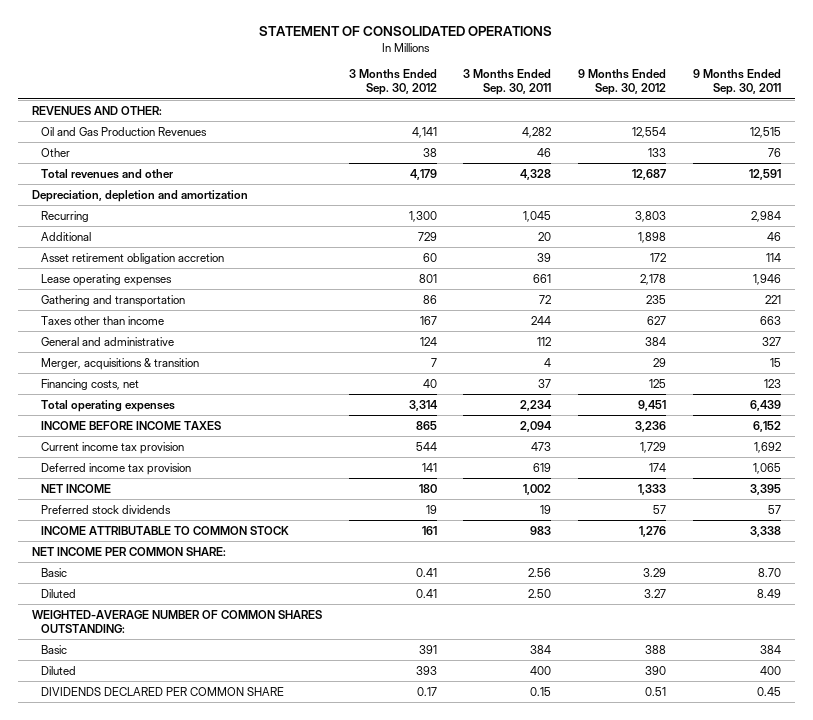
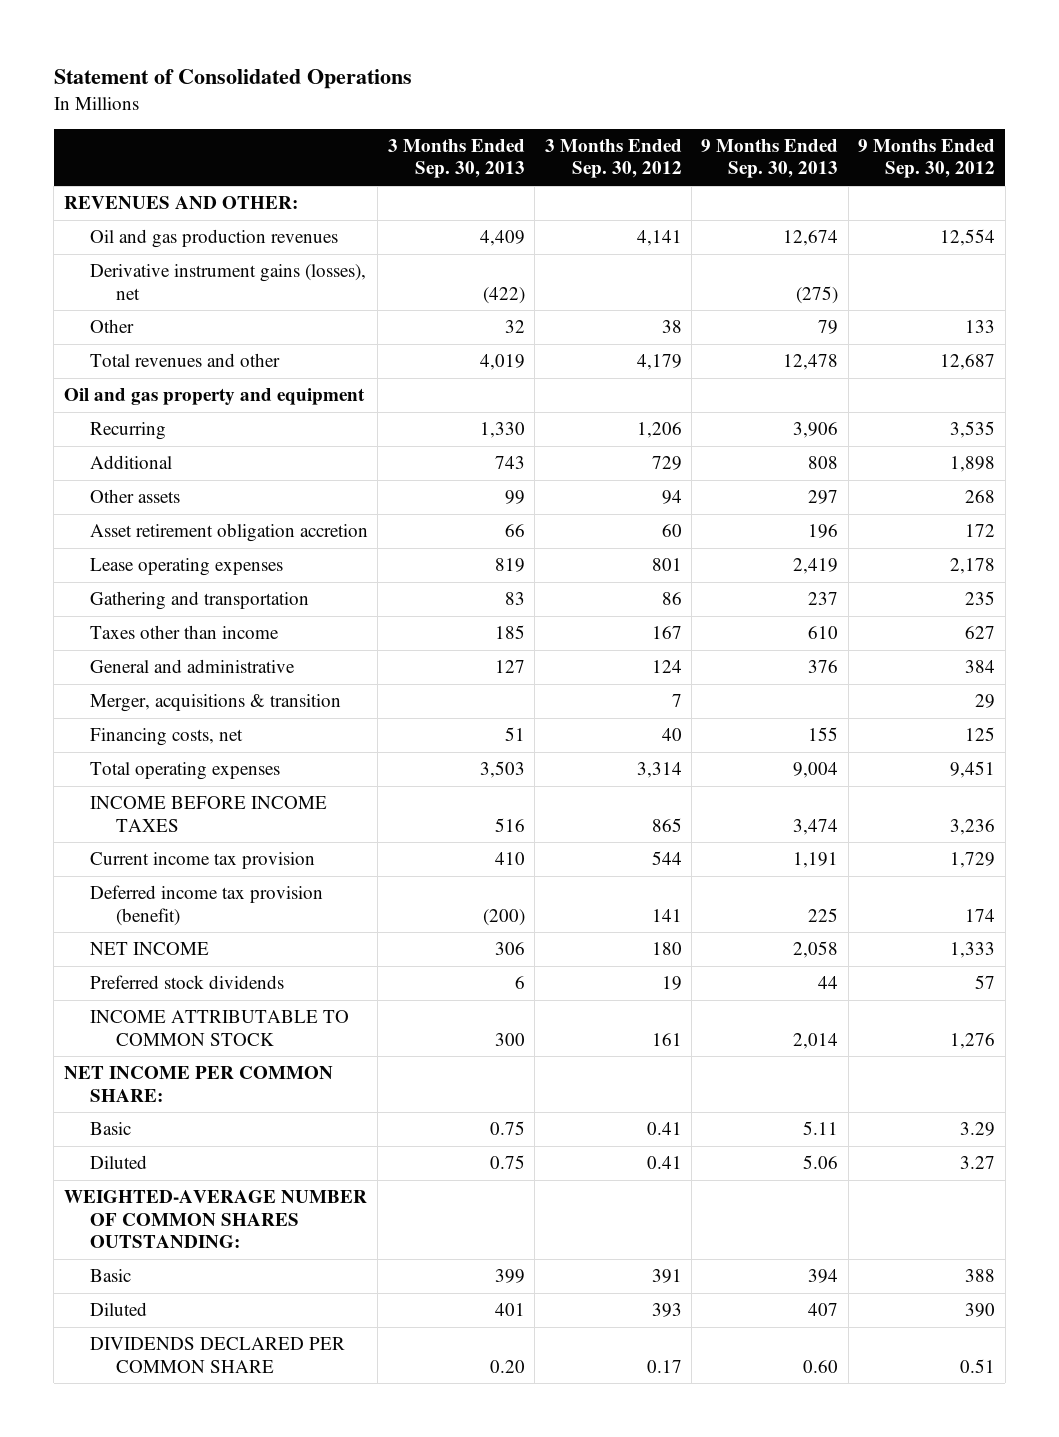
[259,26,553,37] STATEMENT OF CONSOLIDATED OPERATIONS -> [53,68,412,89] Statement of Consolidated Operations
[463,69,552,96] 3 Months Ended Sep. 30, 2011 -> none
[693,69,782,96] 9 Months Ended Sep. 30, 2011 -> none
none -> [387,139,525,179] 3 Months Ended Sep. 30, 2013
none -> [701,139,839,179] 9 Months Ended Sep. 30, 2013
[40,126,207,136] Oil and Gas Production Revenues -> [90,229,339,249] Oil and gas production revenues
none -> [90,264,367,300] Derivative instrument gains (losses), net
[31,189,248,202] Depreciation, depletion and amortization -> none
none -> [63,388,365,406] Oil and gas property and equipment
[408,210,437,222] 1,300 -> [636,422,682,439] 1,206
[635,210,667,222] 3,803 -> [950,421,996,439] 3,535
none -> [90,489,181,504] Other assets
[40,462,191,475] Deferred income tax provision -> [90,885,324,926] Deferred income tax provision (benefit)

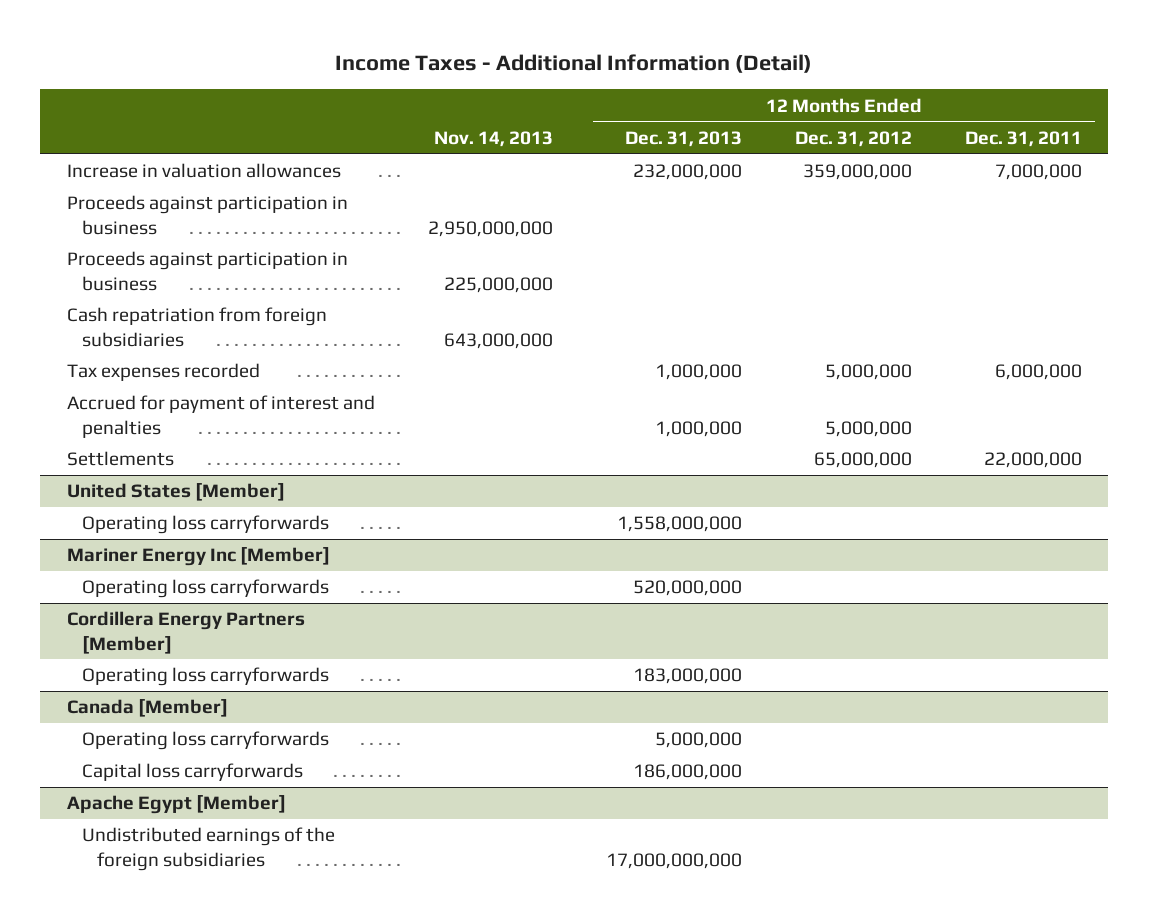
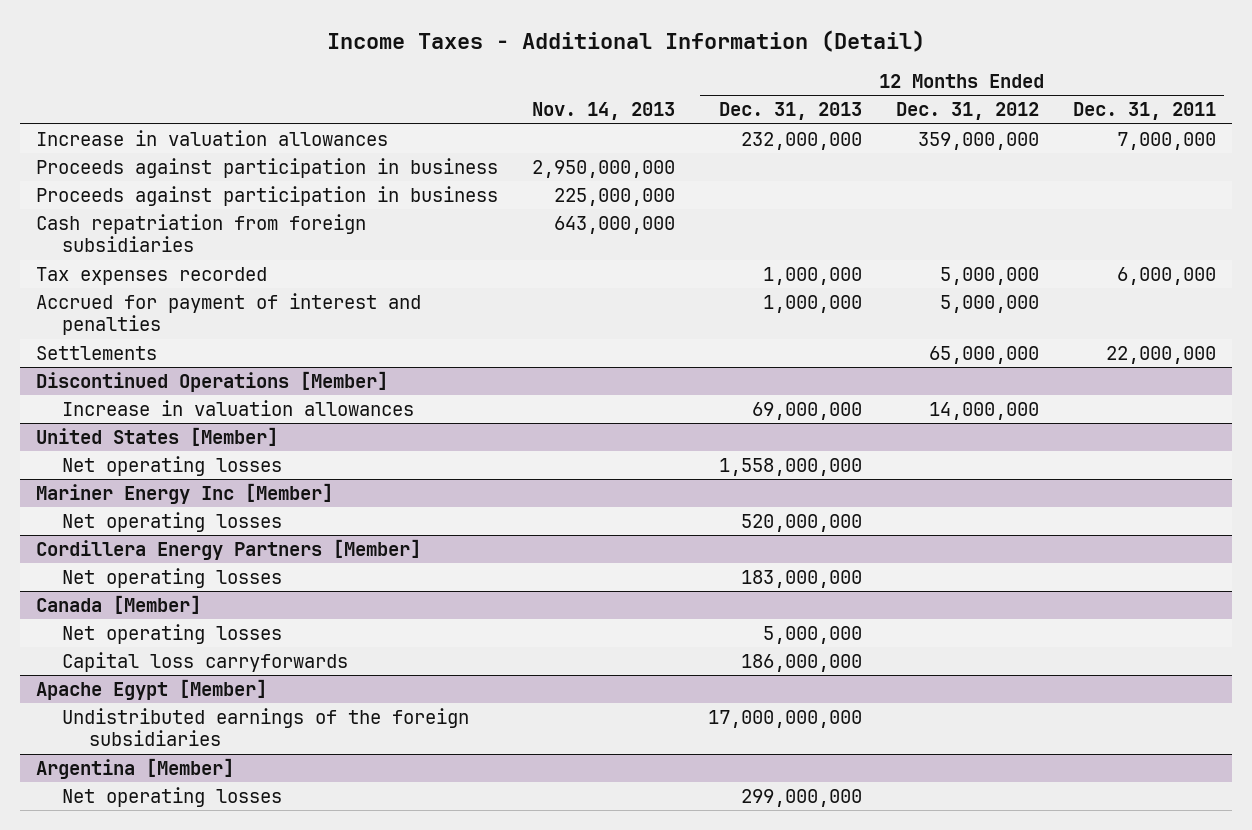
none -> [36,370,389,392] Discontinued Operations [Member]
none -> [62,399,415,416] Increase in valuation allowances
[81,515,329,535] Operating loss carryforwards -> [62,455,283,476] Net operating losses
[81,579,329,599] Operating loss carryforwards -> [62,511,283,532] Net operating losses
[81,667,329,687] Operating loss carryforwards -> [62,567,283,588] Net operating losses
[81,731,329,751] Operating loss carryforwards -> [62,623,283,644] Net operating losses
none -> [36,757,235,779] Argentina [Member]
none -> [62,786,283,807] Net operating losses

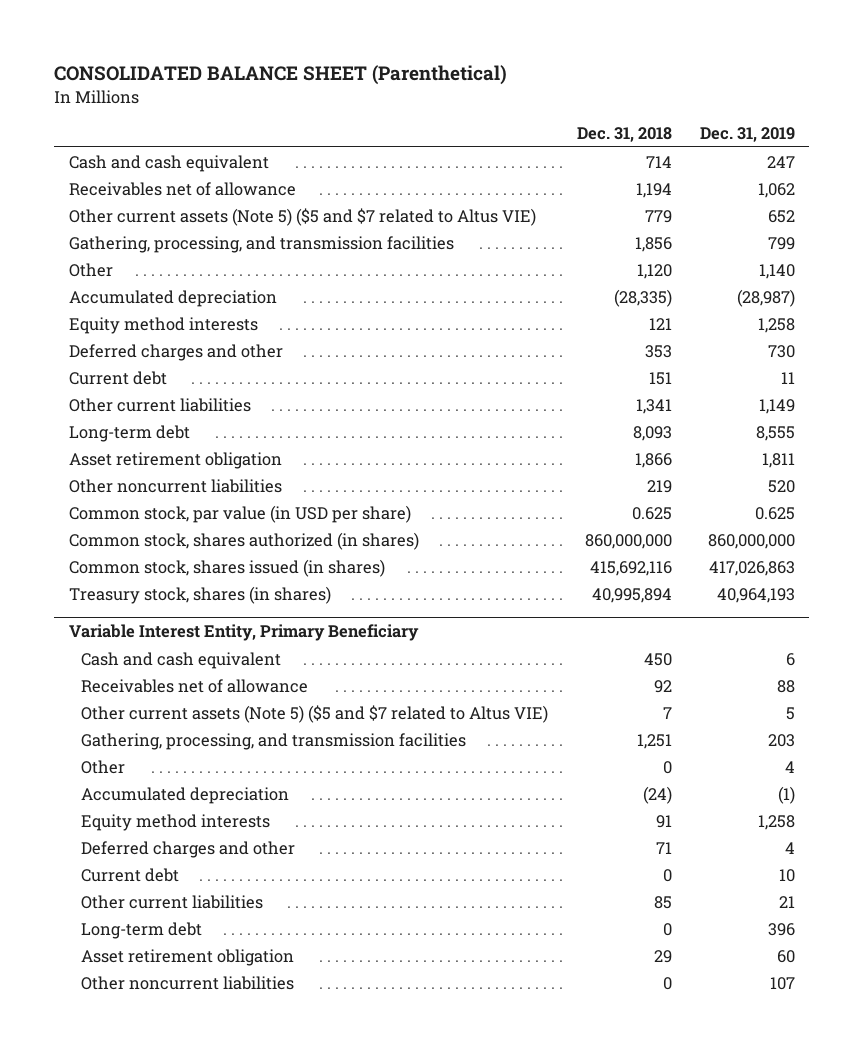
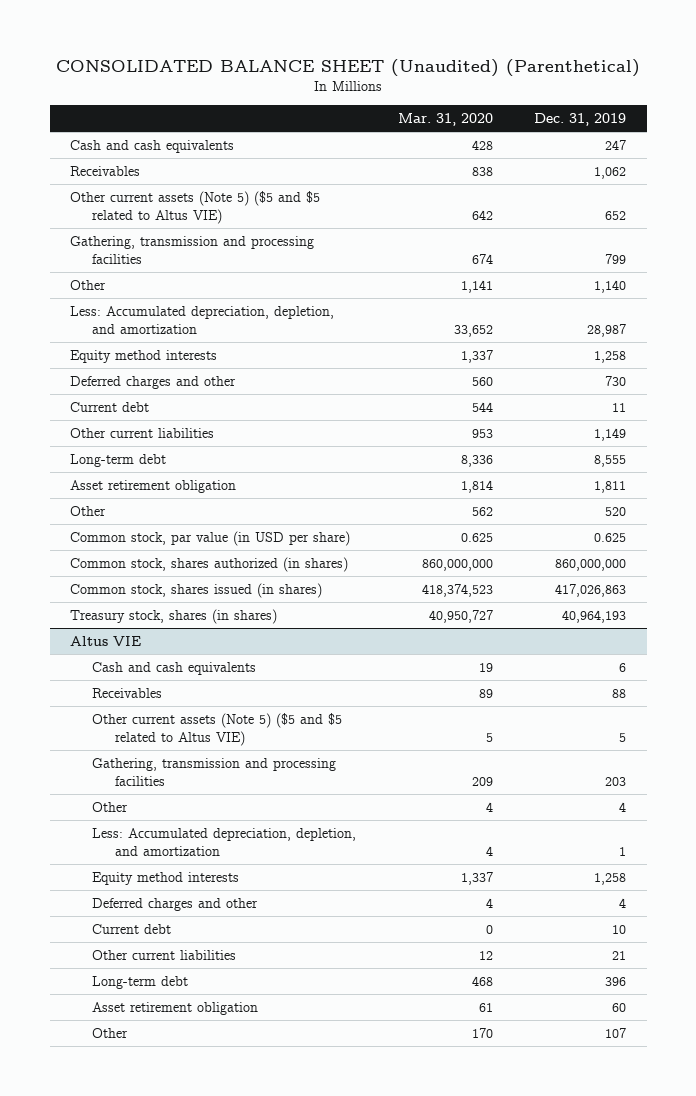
[54,65,508,86] CONSOLIDATED BALANCE SHEET (Parenthetical) -> [56,58,641,77] CONSOLIDATED BALANCE SHEET (Unaudited) (Parenthetical)
[576,127,672,143] Dec. 31, 2018 -> none
none -> [397,112,493,126] Mar. 31, 2020
[68,154,269,172] Cash and cash equivalent -> [70,139,235,153] Cash and cash equivalents
[68,181,296,196] Receivables net of allowance -> [70,165,141,176] Receivables
[68,207,536,226] Other current assets (Note 5) ($5 and $7 related to Altus VIE) -> [70,190,321,225] Other current assets (Note 5) ($5 and $5 related to Altus VIE)
[68,235,454,253] Gathering, processing, and transmission facilities -> [70,235,315,265] Gathering, transmission and processing facilities
[68,289,277,307] Accumulated depreciation -> [70,305,335,335] Less: Accumulated depreciation, depletion, and amortization
[737,288,796,307] (28,987) -> [586,324,626,338] 28,987
[68,478,282,493] Other noncurrent liabilities -> [70,505,107,516] Other
[68,624,419,642] Variable Interest Entity, Primary Beneficiary -> none
none -> [70,635,142,646] Altus VIE
[81,651,282,669] Cash and cash equivalent -> [92,661,257,675] Cash and cash equivalents
[81,678,309,693] Receivables net of allowance -> [92,687,163,698] Receivables
[81,704,549,723] Other current assets (Note 5) ($5 and $7 related to Altus VIE) -> [92,712,343,747] Other current assets (Note 5) ($5 and $5 related to Altus VIE)
[81,732,467,750] Gathering, processing, and transmission facilities -> [92,757,337,787] Gathering, transmission and processing facilities
[81,786,290,804] Accumulated depreciation -> [92,827,357,857] Less: Accumulated depreciation, depletion, and amortization
[778,785,796,804] (1) -> [618,847,626,857] 1
[81,975,295,990] Other noncurrent liabilities -> [92,1027,129,1038] Other

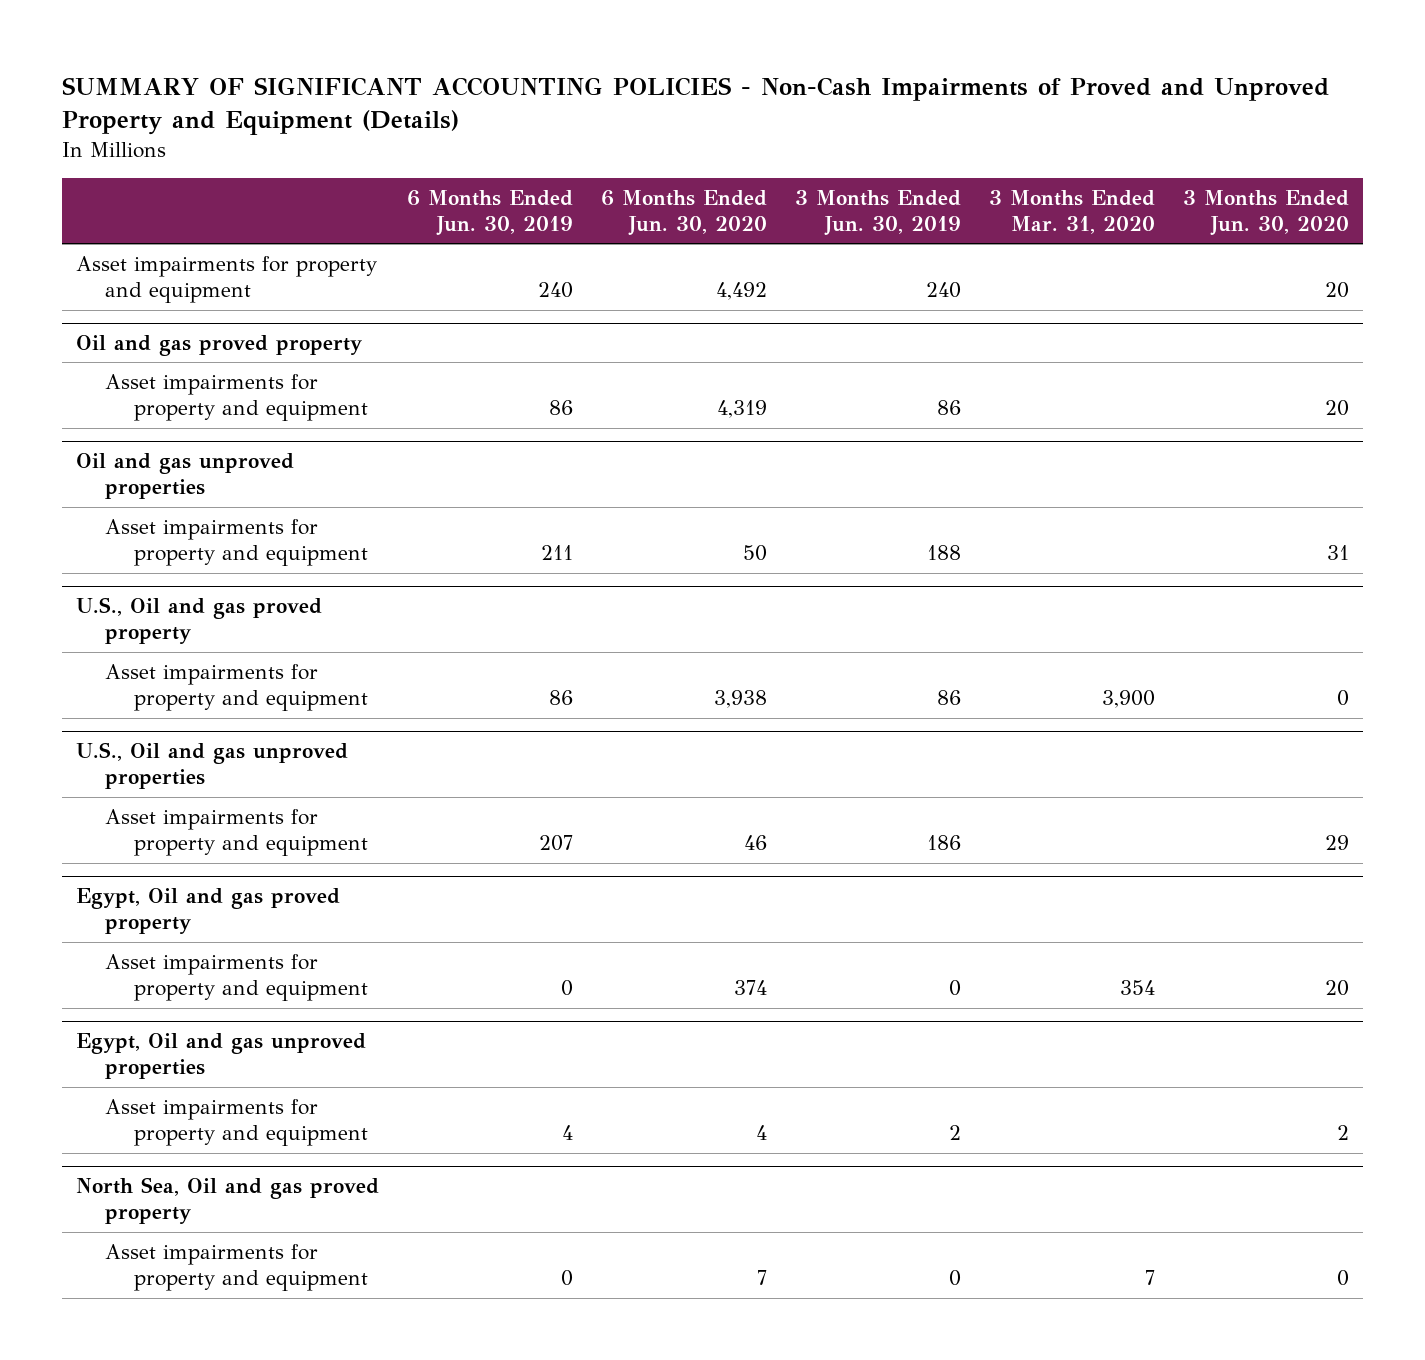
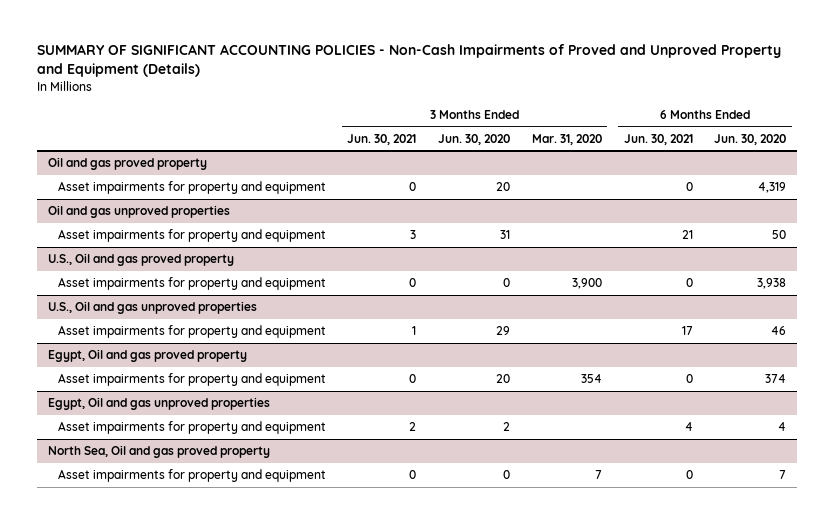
[407,189,574,237] 6 Months Ended Jun. 30, 2019 -> none
[795,189,962,237] 3 Months Ended Jun. 30, 2019 -> none
none -> [347,133,417,145] Jun. 30, 2021
none -> [623,133,693,145] Jun. 30, 2021
[76,255,378,304] Asset impairments for property and equipment -> none

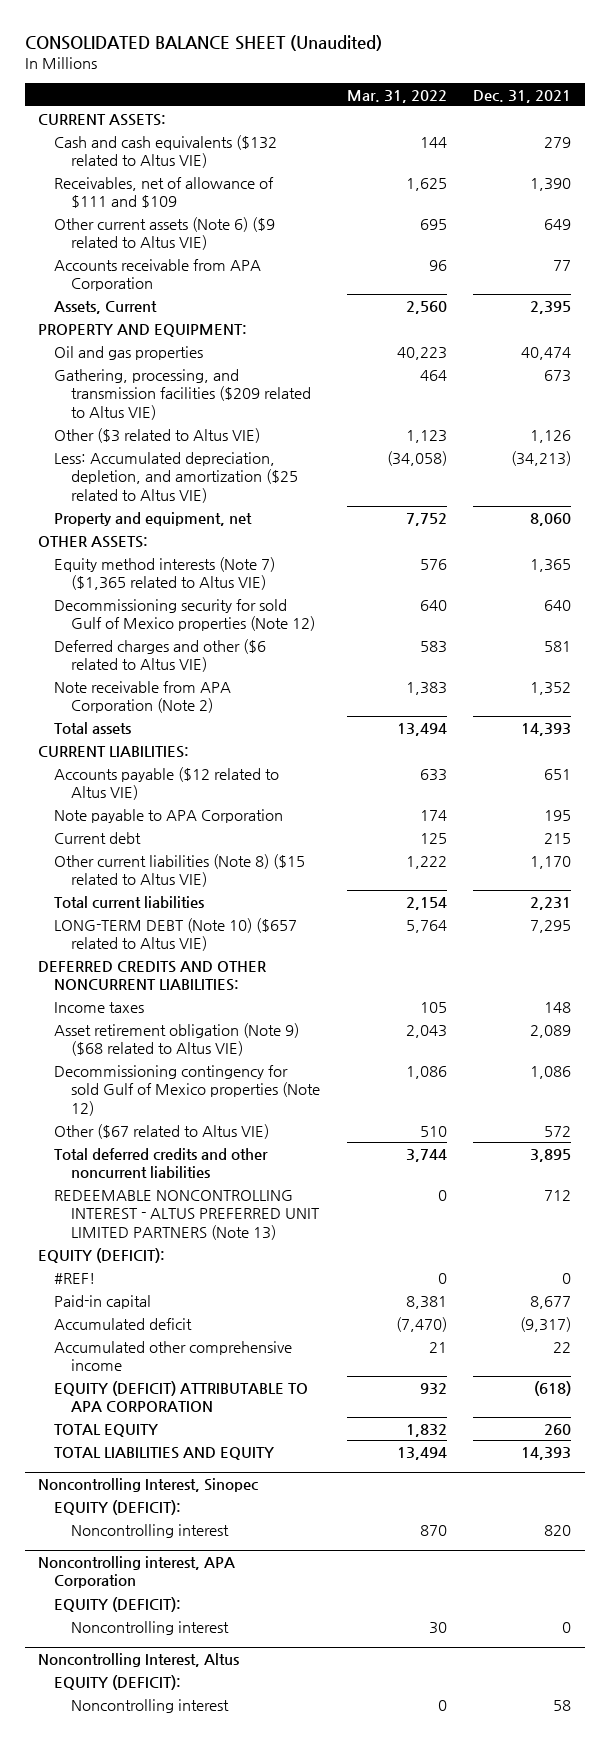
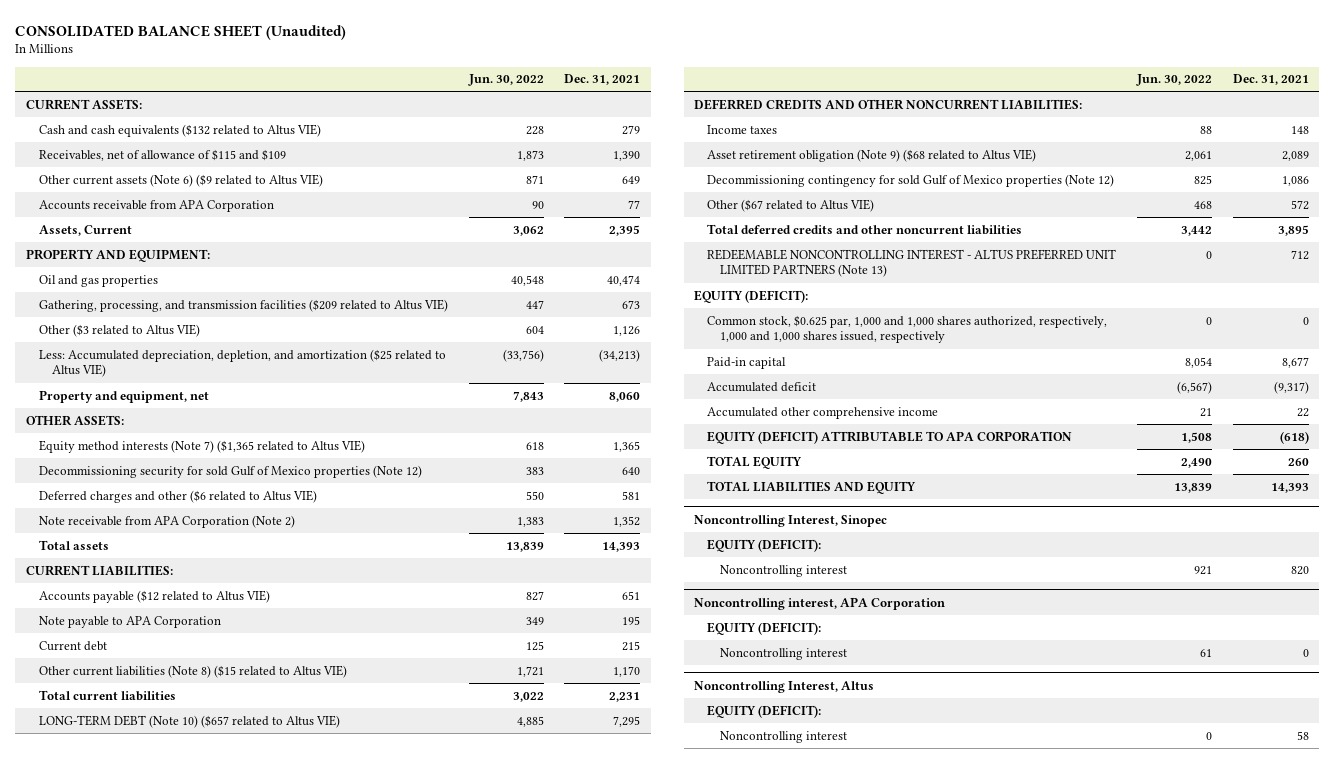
[346,89,447,103] Mar. 31, 2022 -> none
none -> [467,74,544,87] Jun. 30, 2022
[54,176,275,209] Receivables, net of allowance of $111 and $109 -> [38,148,286,161] Receivables, net of allowance of $115 and $109
[54,1272,96,1284] #REF! -> [707,314,1108,344] Common stock, $0.625 par, 1,000 and 1,000 shares authorized, respectively, 1,000 and 1,000 shares issued, respectively

